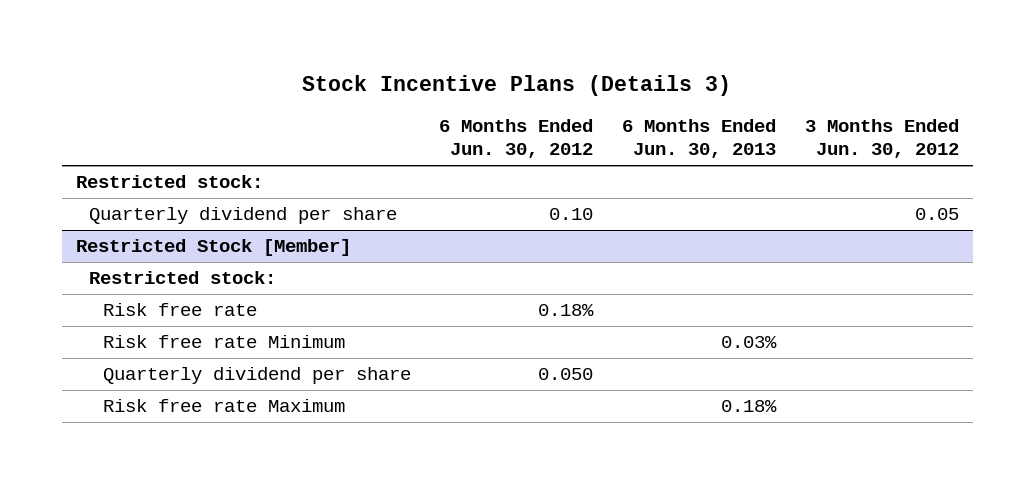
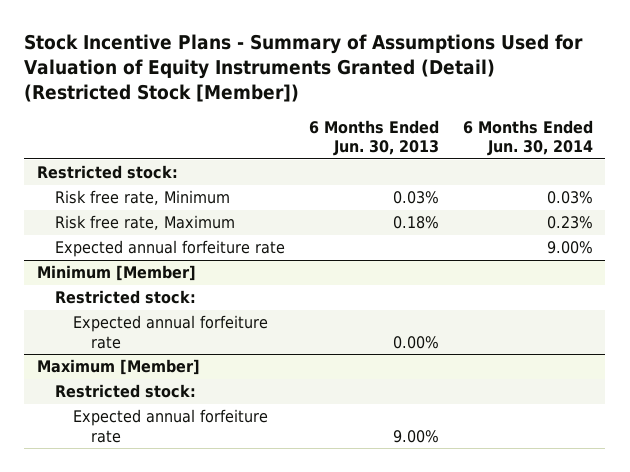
[302,74,732,96] Stock Incentive Plans (Details 3) -> [24,34,584,102] Stock Incentive Plans - Summary of Assumptions Used for Valuation of Equity Instruments Granted (Detail) (Restricted Stock [Member])
[439,118,594,159] 6 Months Ended Jun. 30, 2012 -> none
[804,118,959,159] 3 Months Ended Jun. 30, 2012 -> none
none -> [463,119,594,157] 6 Months Ended Jun. 30, 2014
[89,207,398,225] Quarterly dividend per share -> none
[75,239,351,257] Restricted Stock [Member] -> none
[89,271,277,285] Restricted stock: -> none
[102,303,257,317] Risk free rate -> none
[102,335,345,349] Risk free rate Minimum -> none
[102,367,411,385] Quarterly dividend per share -> none
[102,399,345,413] Risk free rate Maximum -> none
none -> [54,190,230,206] Risk free rate, Minimum
none -> [54,215,235,231] Risk free rate, Maximum
none -> [54,240,285,258] Expected annual forfeiture rate
none -> [36,265,196,282] Minimum [Member]
none -> [54,290,196,305] Restricted stock:
none -> [73,315,269,349] Expected annual forfeiture rate
none -> [36,359,200,376] Maximum [Member]
none -> [54,384,196,399] Restricted stock:
none -> [73,409,269,443] Expected annual forfeiture rate

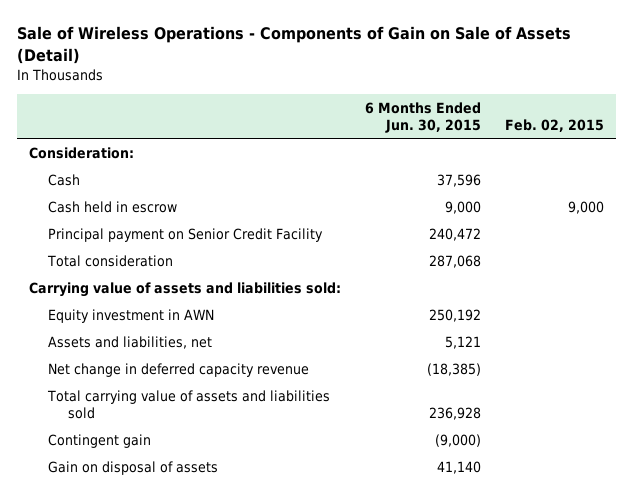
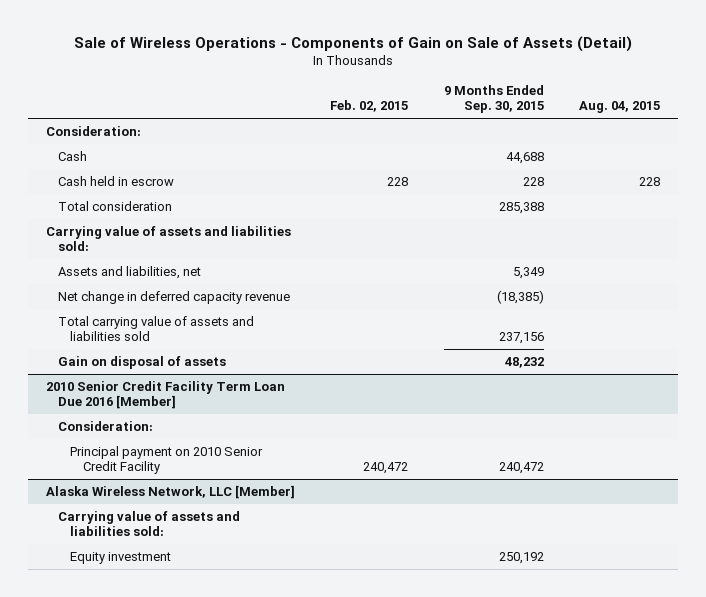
[365,101,482,134] 6 Months Ended Jun. 30, 2015 -> none
none -> [443,85,544,114] 9 Months Ended Sep. 30, 2015
none -> [579,101,661,114] Aug. 04, 2015
[48,227,324,242] Principal payment on Senior Credit Facility -> none
[568,200,605,214] 9,000 -> [387,176,409,186] 228
[48,308,215,323] Equity investment in AWN -> none
[48,433,152,448] Contingent gain -> none
none -> [45,380,285,410] 2010 Senior Credit Facility Term Loan Due 2016 [Member]
none -> [57,420,153,431] Consideration:
none -> [70,445,264,475] Principal payment on 2010 Senior Credit Facility
none -> [45,484,295,499] Alaska Wireless Network, LLC [Member]
none -> [57,510,240,537] Carrying value of assets and liabilities sold:
none -> [70,551,172,564] Equity investment

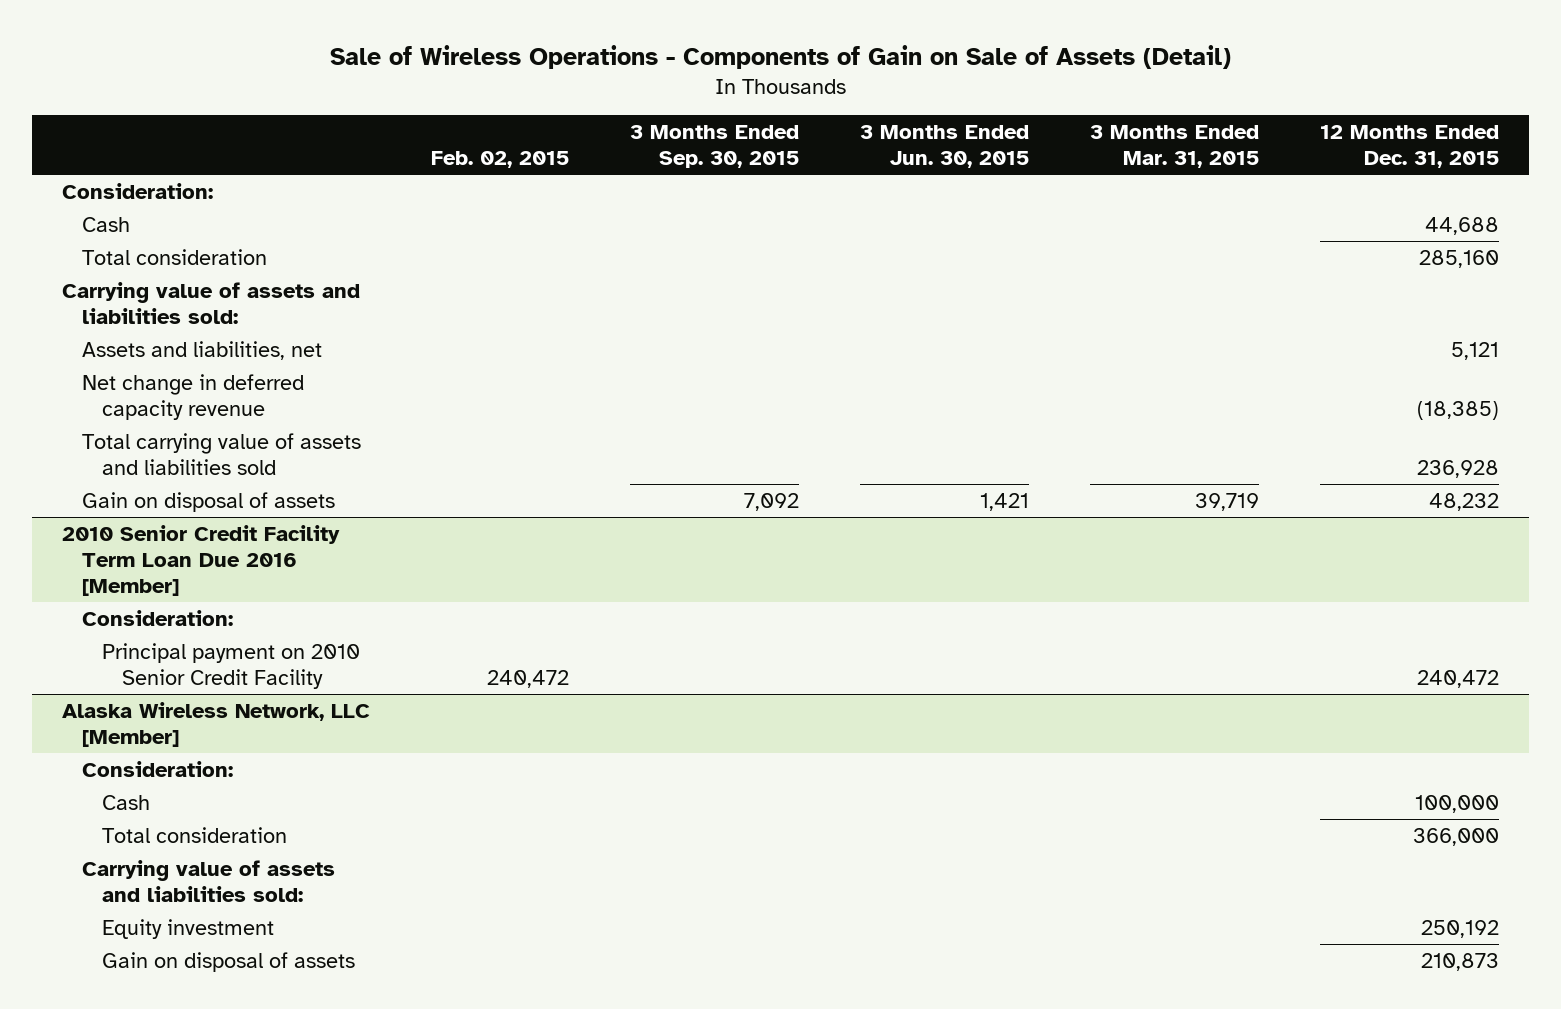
[443,85,544,114] 9 Months Ended Sep. 30, 2015 -> none
[579,101,661,114] Aug. 04, 2015 -> none
none -> [630,124,800,169] 3 Months Ended Sep. 30, 2015
none -> [860,124,1030,169] 3 Months Ended Jun. 30, 2015
none -> [1090,124,1260,169] 3 Months Ended Mar. 31, 2015
none -> [1320,124,1500,169] 12 Months Ended Dec. 31, 2015
[57,175,174,186] Cash held in escrow -> none
none -> [82,760,234,777] Consideration:
none -> [102,794,151,810] Cash
none -> [102,826,288,843] Total consideration
none -> [102,951,356,972] Gain on disposal of assets

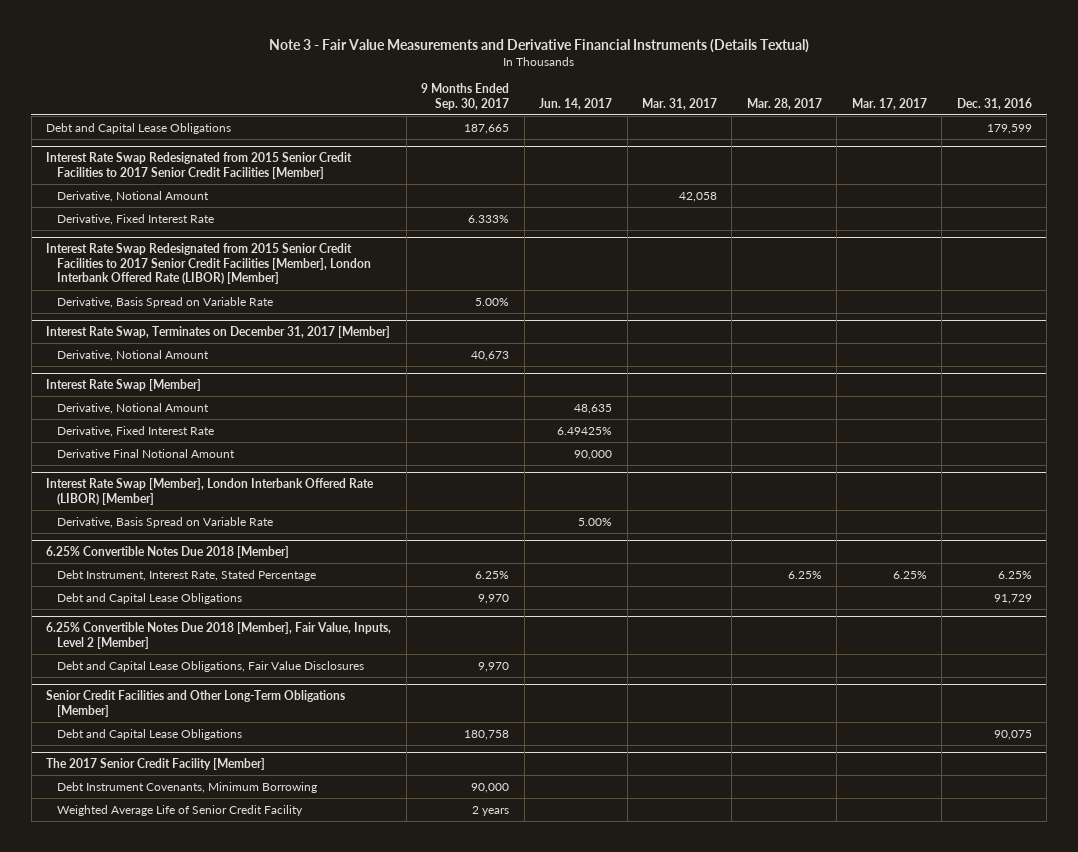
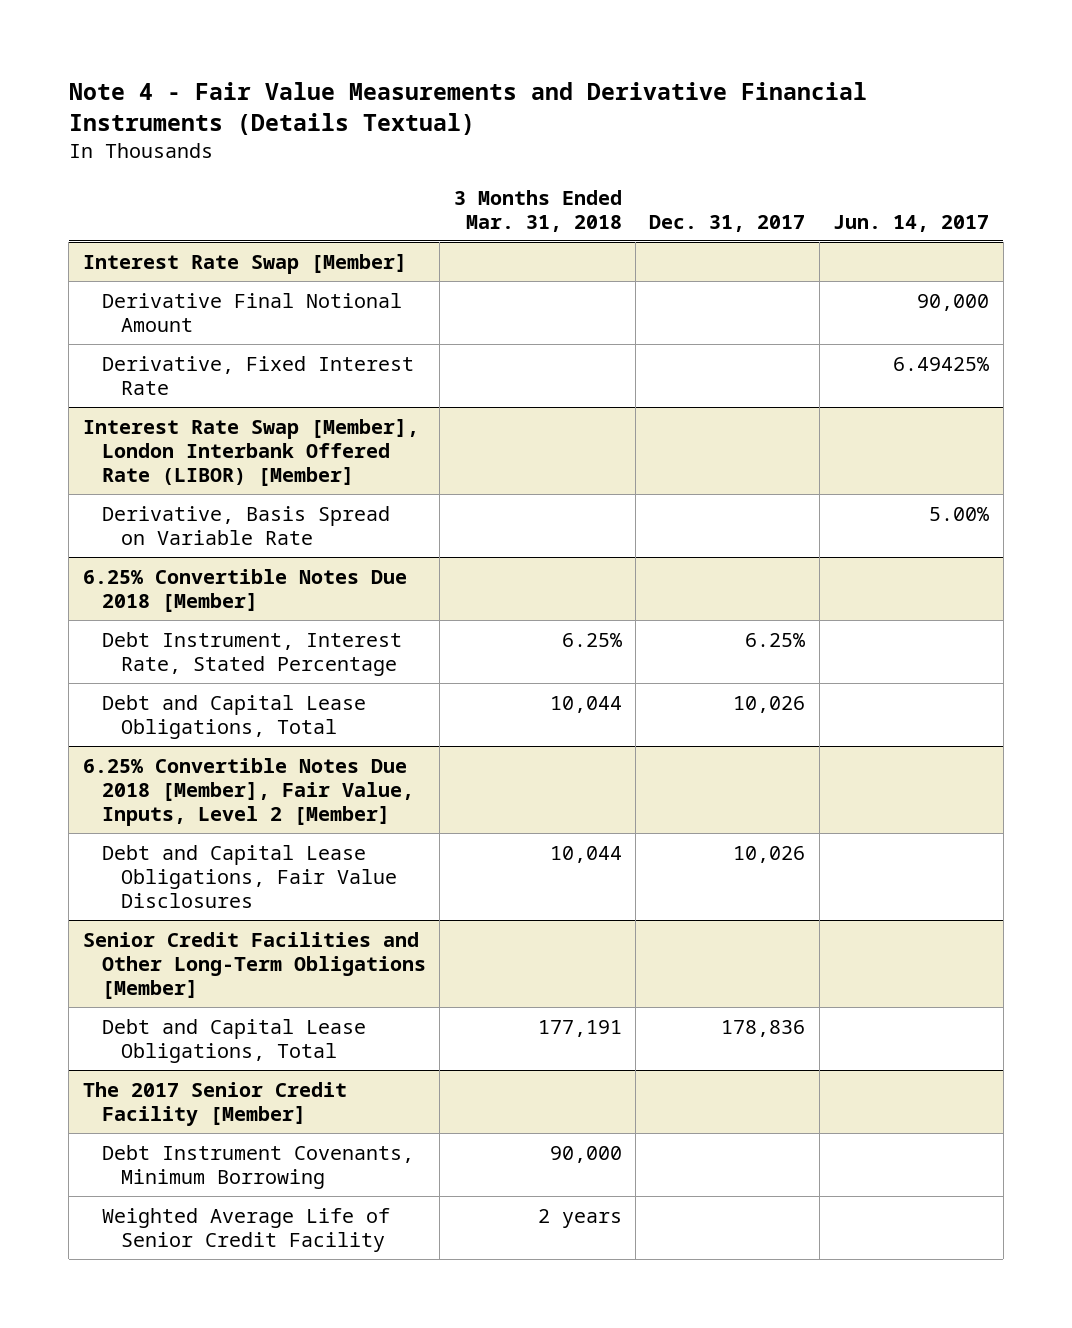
[269,38,810,53] Note 3 - Fair Value Measurements and Derivative Financial Instruments (Details Textual) -> [68,81,867,135] Note 4 - Fair Value Measurements and Derivative Financial Instruments (Details Textual)
[421,82,510,110] 9 Months Ended Sep. 30, 2017 -> none
[642,97,718,110] Mar. 31, 2017 -> none
[746,97,822,110] Mar. 28, 2017 -> none
[851,97,927,110] Mar. 17, 2017 -> none
[956,97,1032,110] Dec. 31, 2016 -> none
none -> [453,189,622,232] 3 Months Ended Mar. 31, 2018
none -> [649,214,806,232] Dec. 31, 2017
[46,122,232,134] Debt and Capital Lease Obligations -> none
[46,151,353,179] Interest Rate Swap Redesignated from 2015 Senior Credit Facilities to 2017 Senior Credit Facilities [Member] -> none
[56,190,209,202] Derivative, Notional Amount -> none
[56,213,214,225] Derivative, Fixed Interest Rate -> none
[46,242,371,285] Interest Rate Swap Redesignated from 2015 Senior Credit Facilities to 2017 Senior Credit Facilities [Member], London Interbank Offered Rate (LIBOR) [Member] -> none
[56,296,273,308] Derivative, Basis Spread on Variable Rate -> none
[46,325,391,338] Interest Rate Swap, Terminates on December 31, 2017 [Member] -> none
[56,349,209,361] Derivative, Notional Amount -> none
[56,402,209,414] Derivative, Notional Amount -> none
[56,425,214,437] Derivative, Fixed Interest Rate -> [101,355,414,395] Derivative, Fixed Interest Rate
[56,592,242,604] Debt and Capital Lease Obligations -> [101,694,366,739] Debt and Capital Lease Obligations, Total
[56,728,242,740] Debt and Capital Lease Obligations -> [101,1018,366,1063] Debt and Capital Lease Obligations, Total

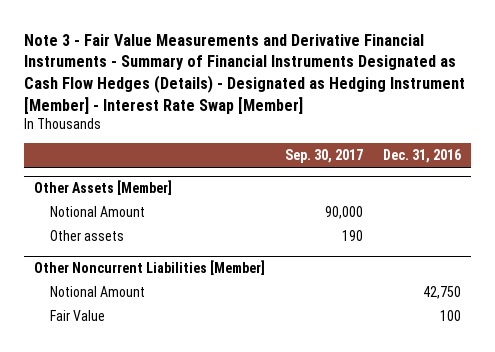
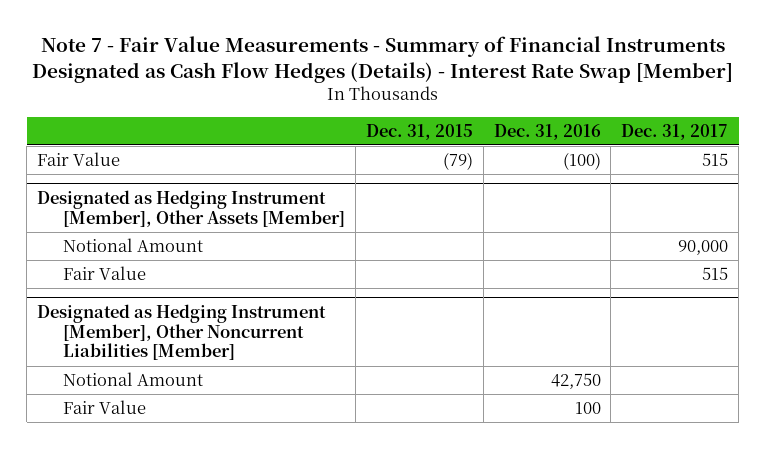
[24,33,466,114] Note 3 - Fair Value Measurements and Derivative Financial Instruments - Summary of Financial Instruments Designated as Cash Flow Hedges (Details) - Designated as Hedging Instrument [Member] - Interest Rate Swap [Member] -> [31,36,733,83] Note 7 - Fair Value Measurements - Summary of Financial Instruments Designated as Cash Flow Hedges (Details) - Interest Rate Swap [Member]
[285,149,364,164] Sep. 30, 2017 -> none
none -> [365,123,473,140] Dec. 31, 2015
none -> [621,123,729,140] Dec. 31, 2017
none -> [37,152,121,167] Fair Value
[34,180,173,196] Other Assets [Member] -> [37,190,345,227] Designated as Hedging Instrument [Member], Other Assets [Member]
[50,229,125,241] Other assets -> [62,266,146,281] Fair Value
[34,260,266,276] Other Noncurrent Liabilities [Member] -> [37,304,327,361] Designated as Hedging Instrument [Member], Other Noncurrent Liabilities [Member]

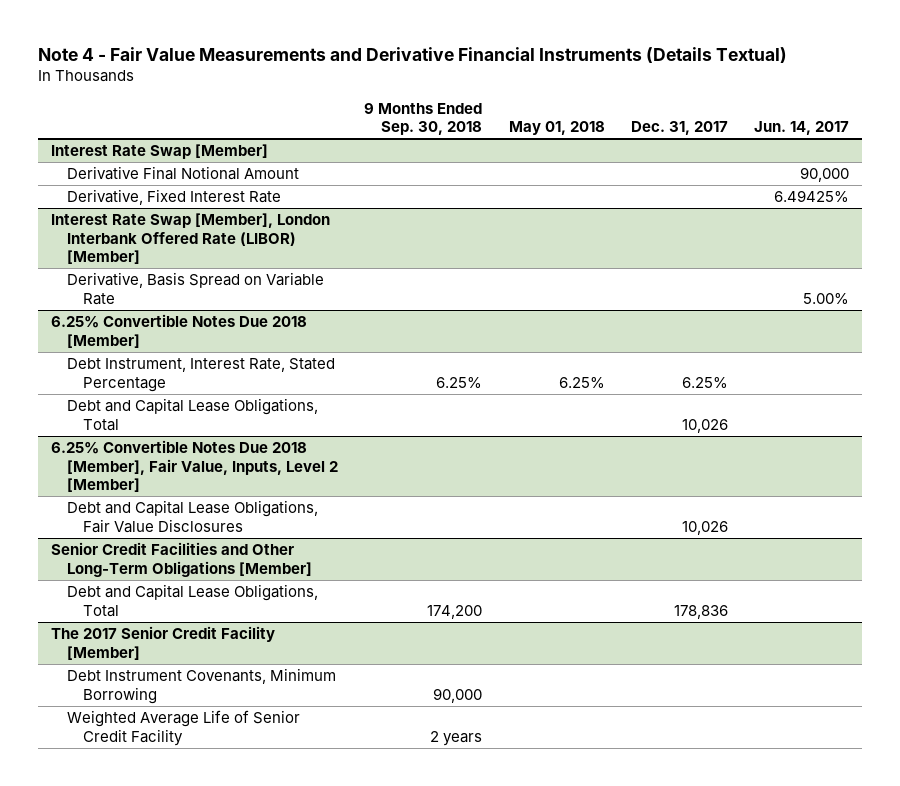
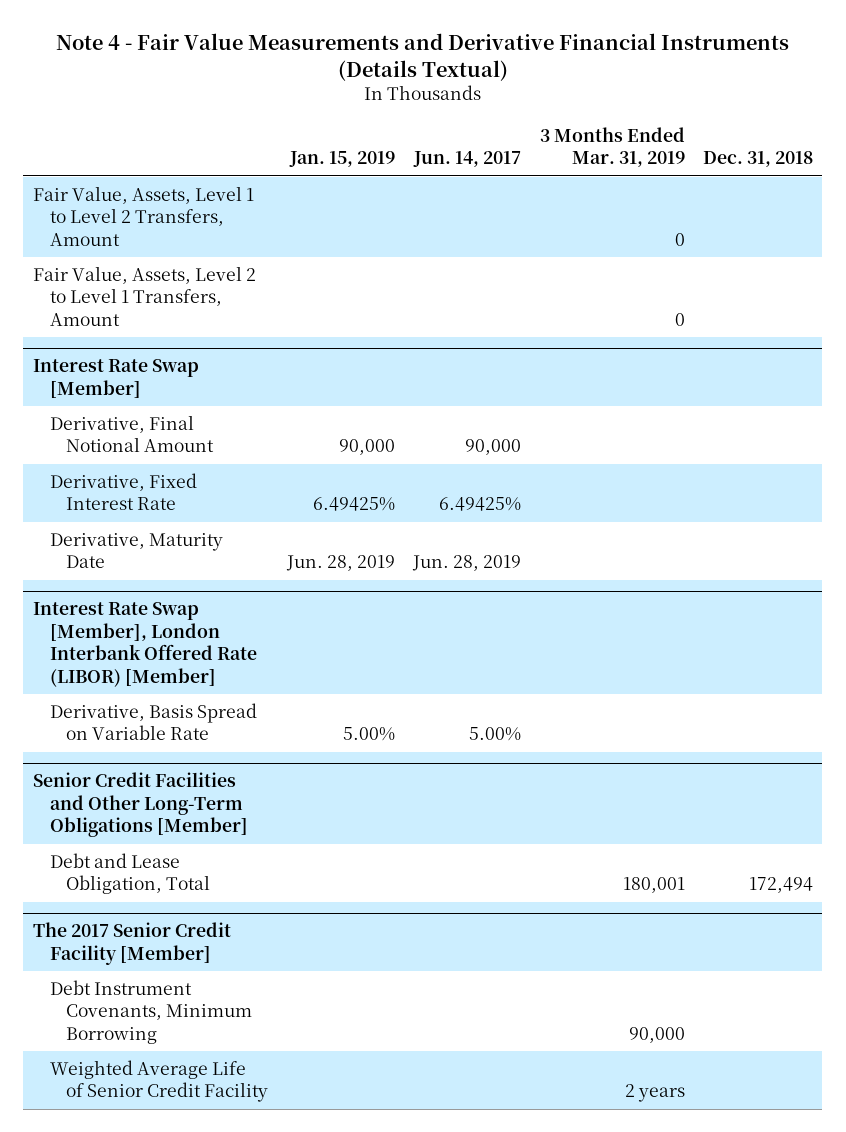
[364,102,483,135] 9 Months Ended Sep. 30, 2018 -> none
[508,120,605,135] May 01, 2018 -> none
[630,120,728,135] Dec. 31, 2017 -> none
none -> [288,151,395,168] Jan. 15, 2019
none -> [539,126,685,168] 3 Months Ended Mar. 31, 2019
none -> [703,151,814,168] Dec. 31, 2018
none -> [32,186,254,246] Fair Value, Assets, Level 1 to Level 2 Transfers, Amount
none -> [32,266,256,326] Fair Value, Assets, Level 2 to Level 1 Transfers, Amount
[66,166,299,181] Derivative Final Notional Amount -> [49,415,215,453] Derivative, Final Notional Amount
none -> [49,533,223,569] Derivative, Maturity Date
[50,314,307,348] 6.25% Convertible Notes Due 2018 [Member] -> none
[66,358,335,392] Debt Instrument, Interest Rate, Stated Percentage -> none
[66,398,318,431] Debt and Capital Lease Obligations, Total -> none
[50,440,338,493] 6.25% Convertible Notes Due 2018 [Member], Fair Value, Inputs, Level 2 [Member] -> none
[66,500,318,533] Debt and Capital Lease Obligations, Fair Value Disclosures -> none
[66,584,318,617] Debt and Capital Lease Obligations, Total -> [49,853,211,895] Debt and Lease Obligation, Total

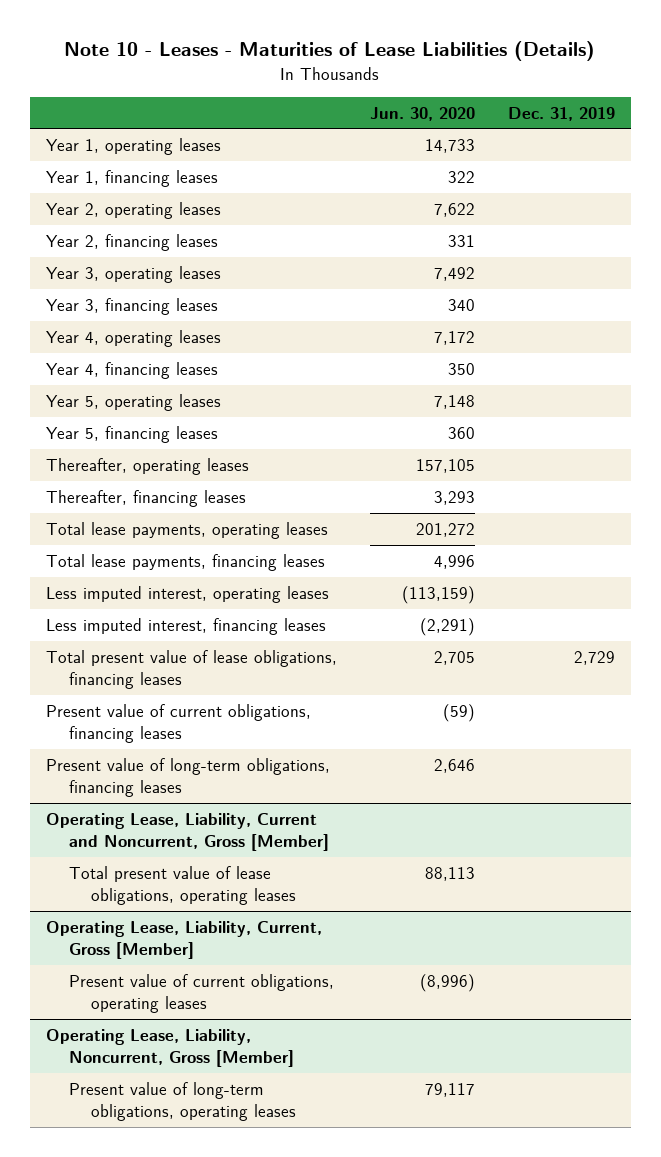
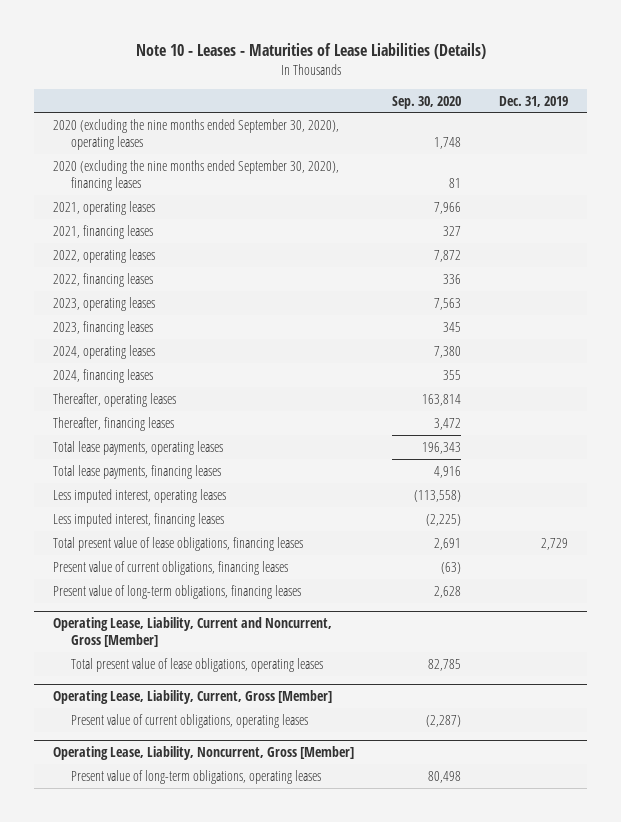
[369,106,475,121] Jun. 30, 2020 -> none
none -> [392,95,462,109] Sep. 30, 2020
[45,137,221,155] Year 1, operating leases -> [53,118,340,150] 2020 (excluding the nine months ended September 30, 2020), operating leases
[45,169,218,187] Year 1, financing leases -> [53,159,340,191] 2020 (excluding the nine months ended September 30, 2020), financing leases
[45,201,221,219] Year 2, operating leases -> [53,200,156,215] 2021, operating leases
[45,233,218,251] Year 2, financing leases -> [53,224,154,239] 2021, financing leases
[45,265,221,283] Year 3, operating leases -> [53,248,156,263] 2022, operating leases
[45,297,218,315] Year 3, financing leases -> [53,272,154,287] 2022, financing leases
[45,329,221,347] Year 4, operating leases -> [53,296,156,311] 2023, operating leases
[45,361,218,379] Year 4, financing leases -> [53,320,154,335] 2023, financing leases
[45,393,221,411] Year 5, operating leases -> [53,344,156,359] 2024, operating leases
[45,425,218,443] Year 5, financing leases -> [53,368,154,383] 2024, financing leases

